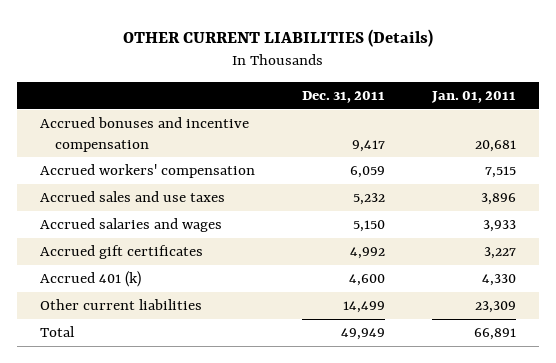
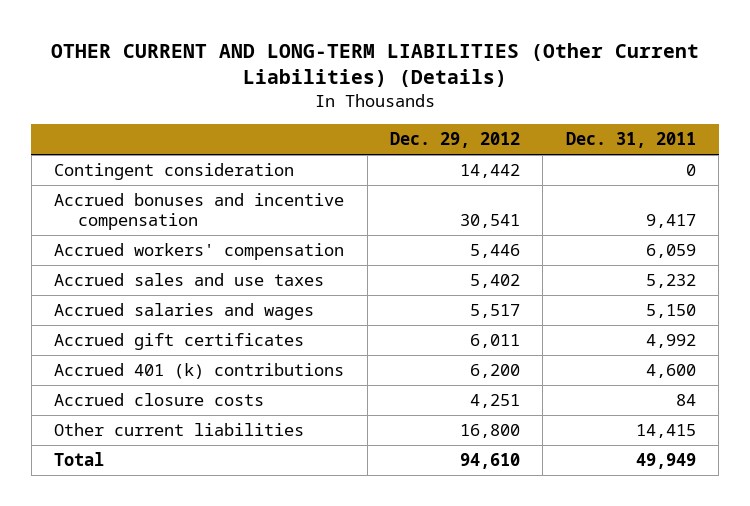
[122,28,433,47] OTHER CURRENT LIABILITIES (Details) -> [50,42,699,87] OTHER CURRENT AND LONG-TERM LIABILITIES (Other Current Liabilities) (Details)
[430,91,516,104] Jan. 01, 2011 -> none
none -> [389,132,520,149] Dec. 29, 2012
none -> [54,163,295,181] Contingent consideration
[40,271,142,288] Accrued 401 (k) -> [54,363,345,380] Accrued 401 (k) contributions
none -> [54,393,265,407] Accrued closure costs
[342,301,385,314] 14,499 -> [635,424,696,439] 14,415

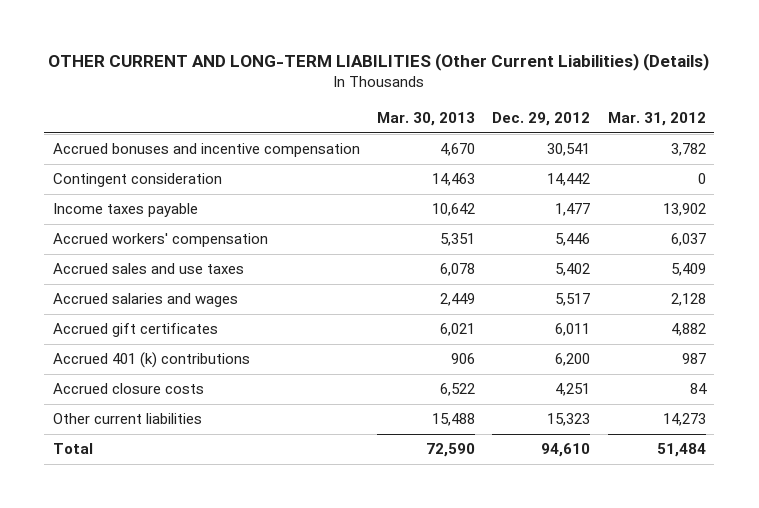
[565,132,696,149] Dec. 31, 2011 -> none
none -> [377,111,476,126] Mar. 30, 2013
none -> [607,111,706,126] Mar. 31, 2012
[54,163,295,181] Contingent consideration -> [52,173,222,188] Contingent consideration
none -> [52,203,198,218] Income taxes payable
[459,424,520,439] 16,800 -> [547,413,591,427] 15,323

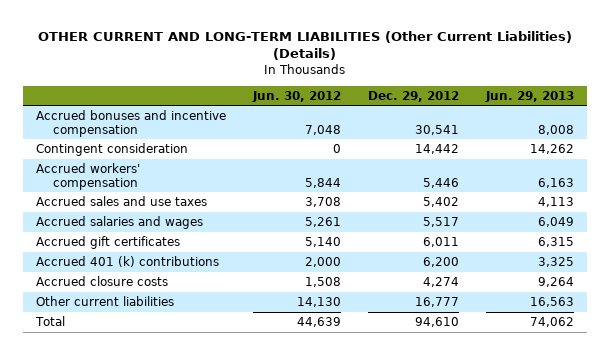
[377,111,476,126] Mar. 30, 2013 -> none
[607,111,706,126] Mar. 31, 2012 -> none
none -> [251,90,341,102] Jun. 30, 2012
none -> [484,90,574,102] Jun. 29, 2013
[52,203,198,218] Income taxes payable -> none
[555,383,591,397] 4,251 -> [422,277,459,288] 4,274
[547,413,591,427] 15,323 -> [414,297,459,308] 16,777

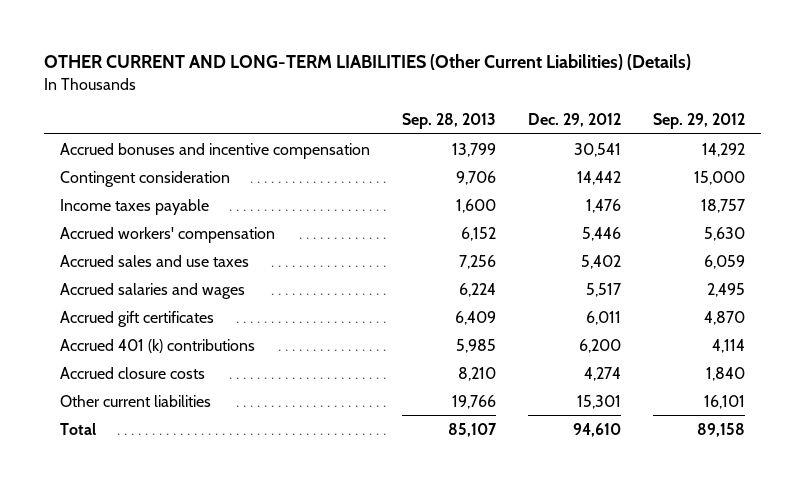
[251,90,341,102] Jun. 30, 2012 -> none
[484,90,574,102] Jun. 29, 2013 -> none
none -> [401,113,496,130] Sep. 28, 2013
none -> [652,113,745,130] Sep. 29, 2012
none -> [59,198,209,215] Income taxes payable
[414,297,459,308] 16,777 -> [576,394,621,409] 15,301

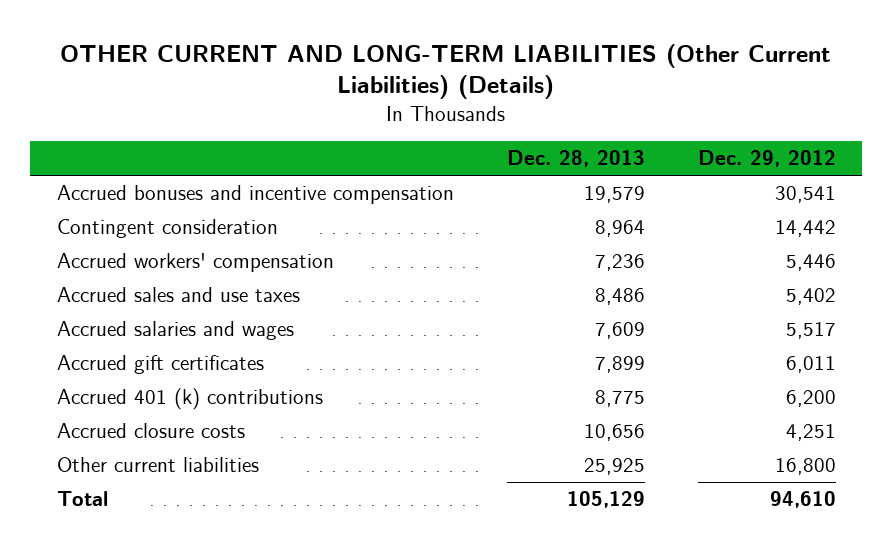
[401,113,496,130] Sep. 28, 2013 -> none
[652,113,745,130] Sep. 29, 2012 -> none
none -> [506,150,645,168] Dec. 28, 2013
[59,198,209,215] Income taxes payable -> none
[583,366,621,381] 4,274 -> [785,424,836,442] 4,251
[576,394,621,409] 15,301 -> [774,458,836,476] 16,800

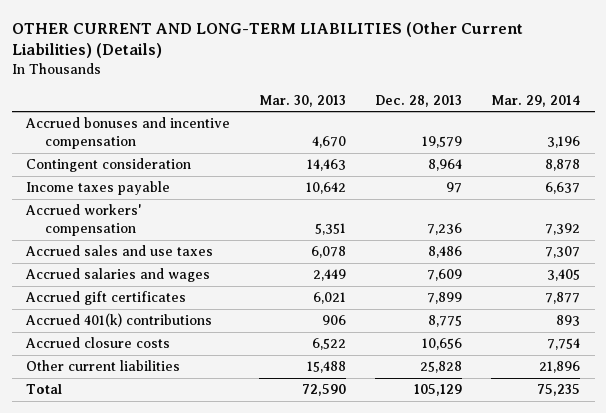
[697,150,836,168] Dec. 29, 2012 -> none
none -> [259,94,347,107] Mar. 30, 2013
none -> [491,94,581,107] Mar. 29, 2014
none -> [26,181,171,196] Income taxes payable
[56,388,323,411] Accrued 401 (k) contributions -> [25,313,213,328] Accrued 401(k) contributions
[583,458,645,476] 25,925 -> [420,361,463,374] 25,828

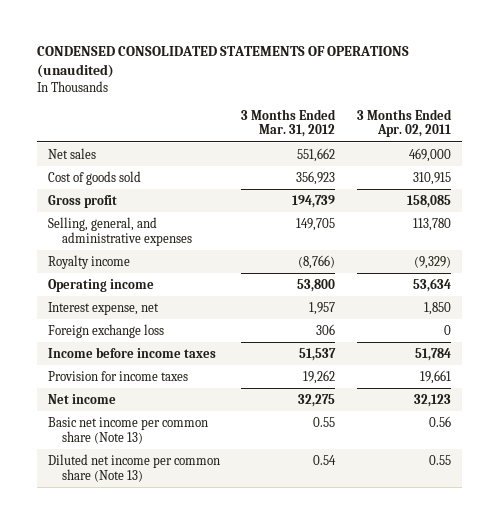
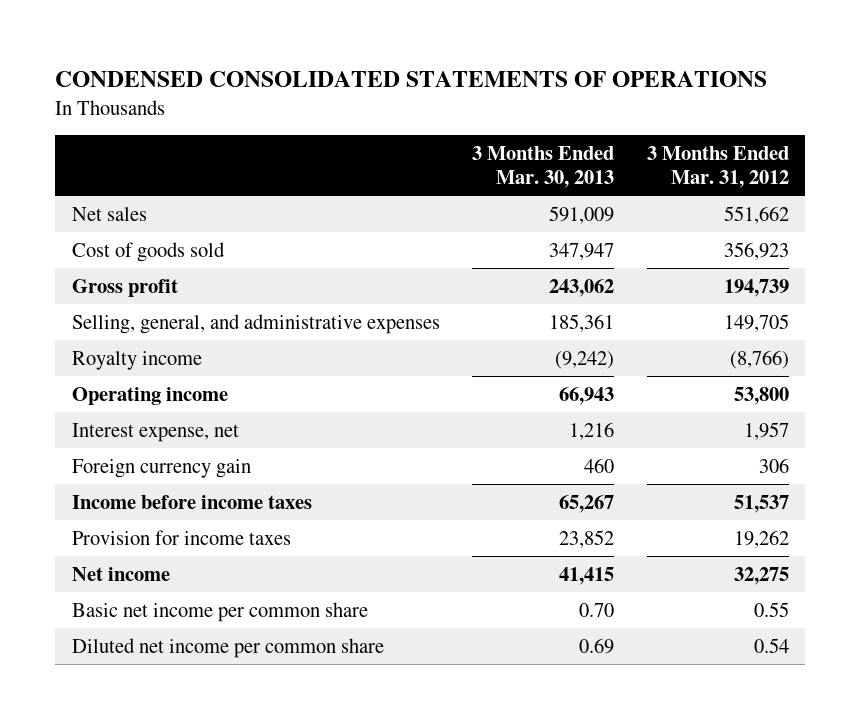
[36,45,409,78] CONDENSED CONSOLIDATED STATEMENTS OF OPERATIONS (unaudited) -> [55,71,768,88] CONDENSED CONSOLIDATED STATEMENTS OF OPERATIONS
[357,108,453,138] 3 Months Ended Apr. 02, 2011 -> none
none -> [472,145,615,189] 3 Months Ended Mar. 30, 2013
[47,323,164,338] Foreign exchange loss -> none
none -> [71,458,251,478] Foreign currency gain
[47,416,208,444] Basic net income per common share (Note 13) -> [71,601,368,622] Basic net income per common share
[47,453,220,482] Diluted net income per common share (Note 13) -> [71,637,384,658] Diluted net income per common share

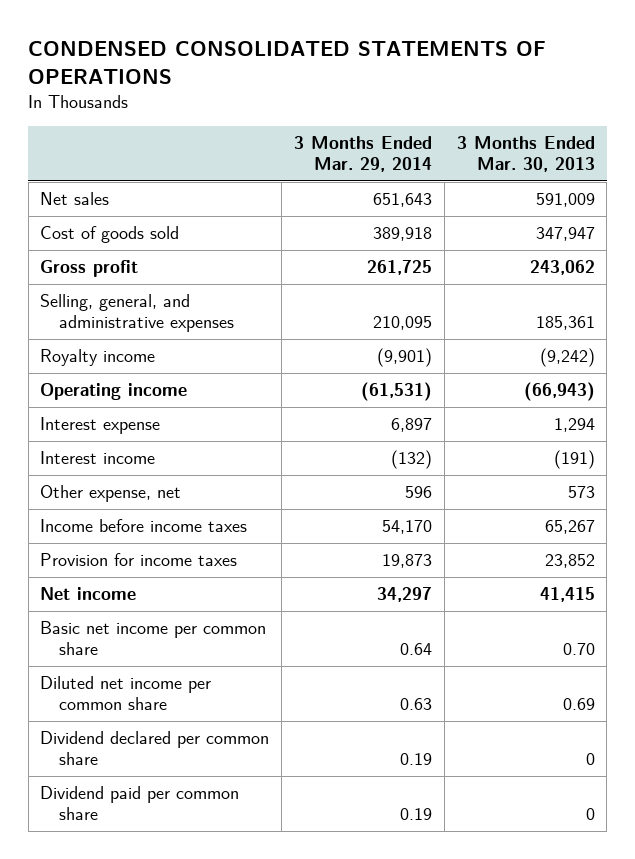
[646,145,789,189] 3 Months Ended Mar. 31, 2012 -> none
none -> [294,135,433,173] 3 Months Ended Mar. 29, 2014
[71,458,251,478] Foreign currency gain -> none
[559,386,615,405] 66,943 -> [523,382,595,402] (66,943)
[71,422,239,442] Interest expense, net -> [40,417,161,435] Interest expense
[569,421,615,440] 1,216 -> [553,418,595,433] 1,294
none -> [40,451,156,465] Interest income
none -> [40,485,182,503] Other expense, net
none -> [40,731,270,766] Dividend declared per common share
none -> [40,786,240,821] Dividend paid per common share

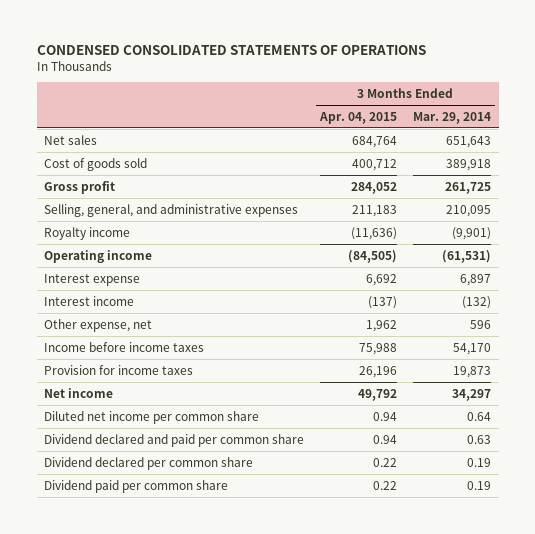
[456,135,595,173] 3 Months Ended Mar. 30, 2013 -> none
none -> [319,111,398,124] Apr. 04, 2015
[40,621,267,656] Basic net income per common share -> [44,410,260,424] Diluted net income per common share
[40,676,212,711] Diluted net income per common share -> [44,433,305,447] Dividend declared and paid per common share

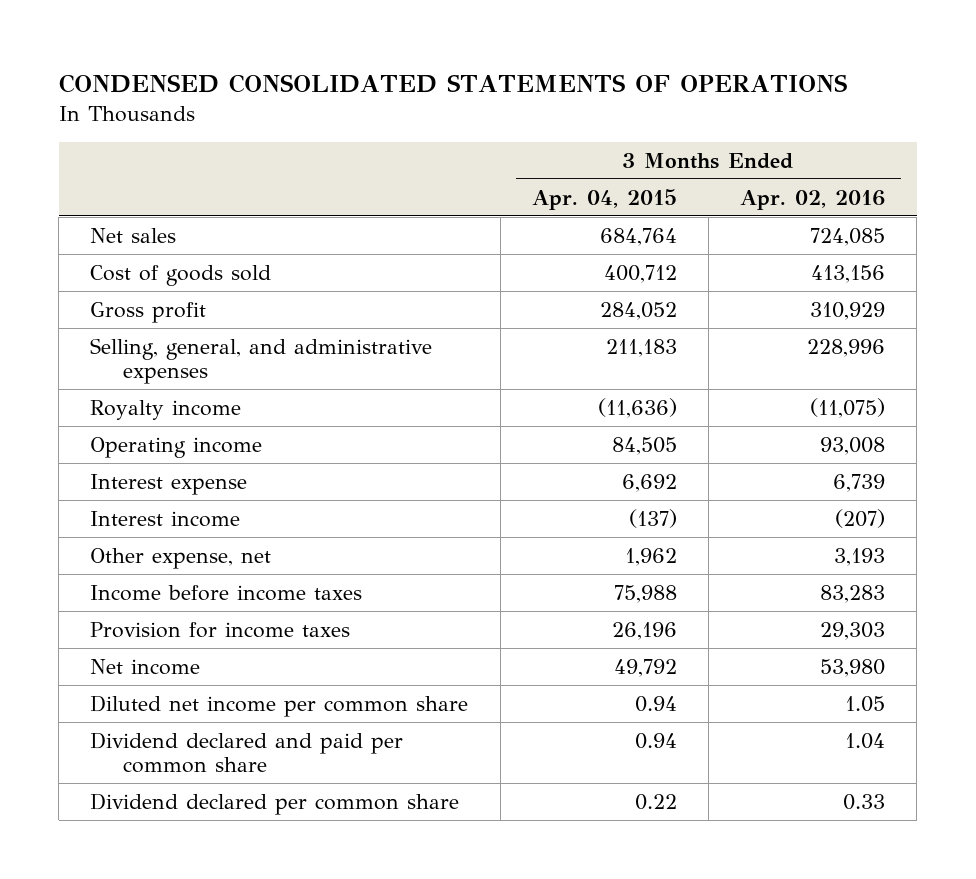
[412,111,491,124] Mar. 29, 2014 -> none
none -> [740,189,886,210] Apr. 02, 2016
[348,249,398,263] (84,505) -> [611,436,677,455] 84,505
[44,479,229,493] Dividend paid per common share -> none

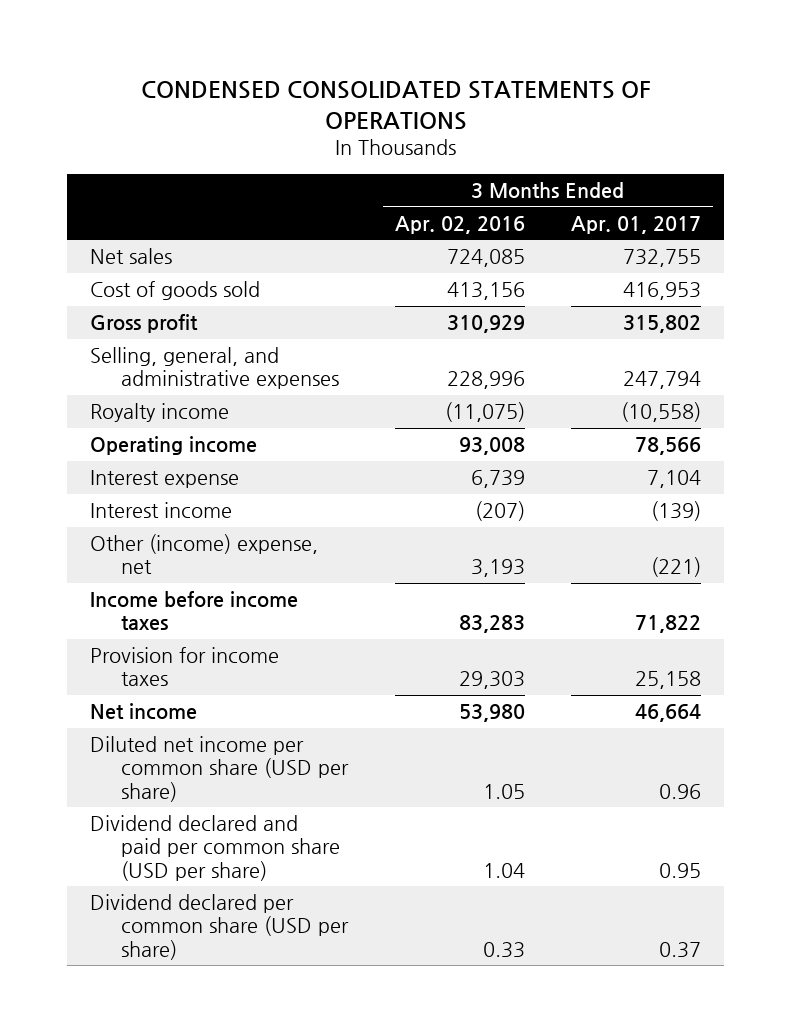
[531,188,677,210] Apr. 04, 2015 -> none
none -> [571,215,702,234] Apr. 01, 2017
[90,547,272,569] Other expense, net -> [90,534,319,575] Other (income) expense, net
[90,694,469,717] Diluted net income per common share -> [90,736,350,802] Diluted net income per common share (USD per share)
[90,731,404,774] Dividend declared and paid per common share -> [90,815,341,881] Dividend declared and paid per common share (USD per share)
[90,792,460,815] Dividend declared per common share -> [90,894,350,960] Dividend declared per common share (USD per share)

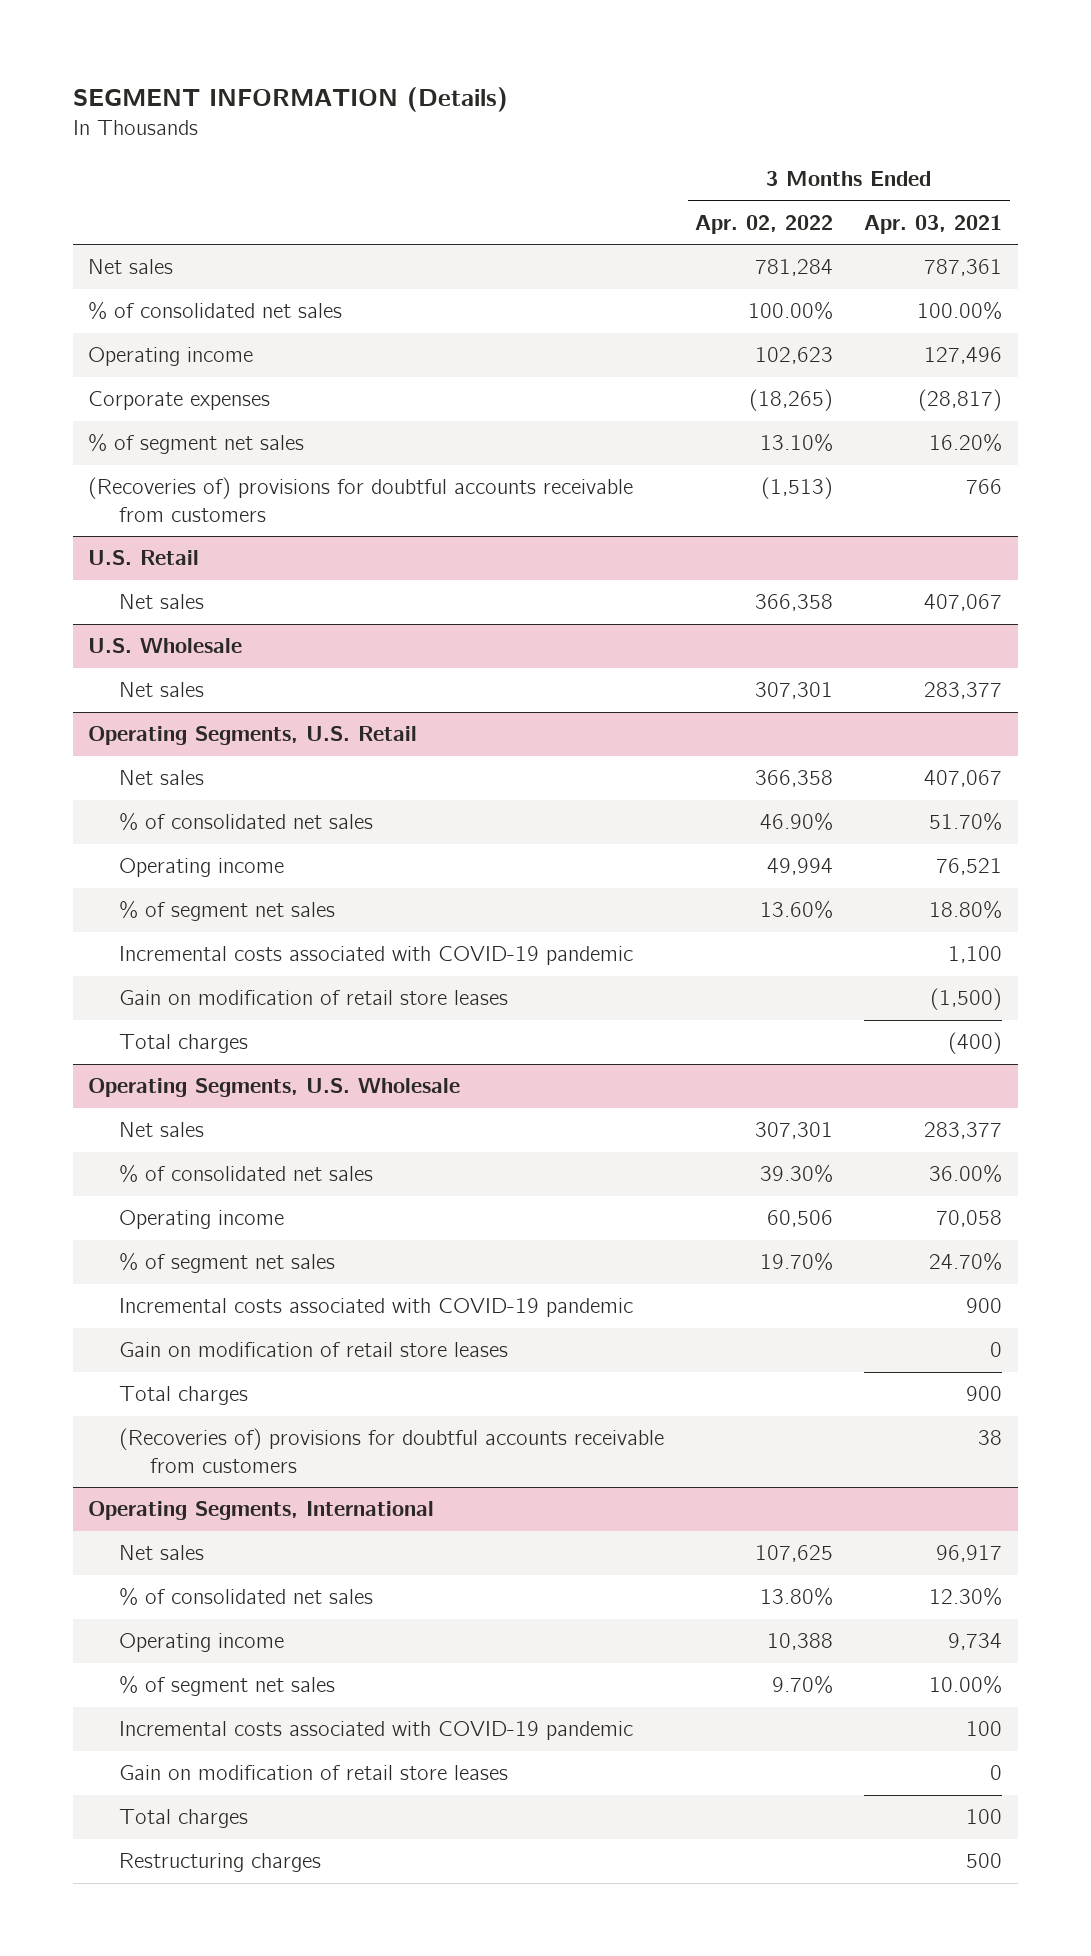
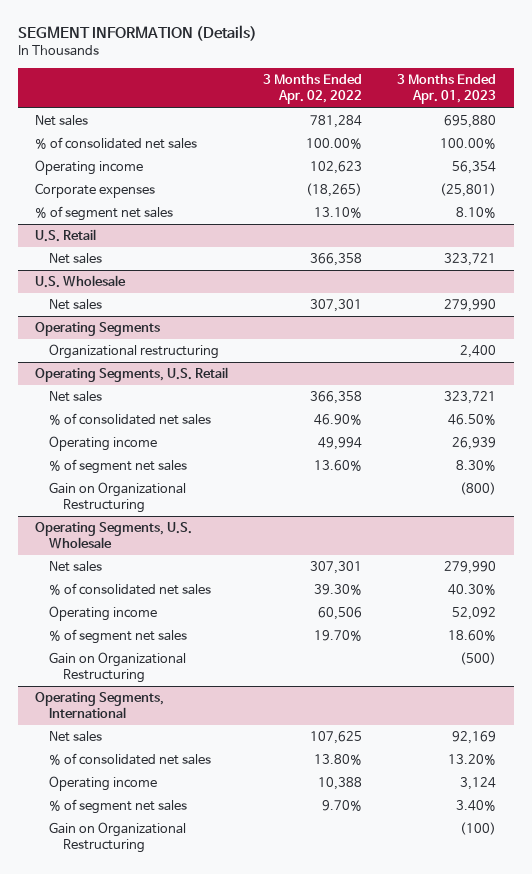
[864,214,1003,234] Apr. 03, 2021 -> none
none -> [397,74,497,105] 3 Months Ended Apr. 01, 2023
[88,477,634,522] (Recoveries of) provisions for doubtful accounts receivable from customers -> none
none -> [35,322,161,337] Operating Segments
none -> [49,344,220,360] Organizational restructuring
[119,946,634,966] Incremental costs associated with COVID-19 pandemic -> none
[119,990,509,1006] Gain on modification of retail store leases -> none
[119,1034,249,1054] Total charges -> none
none -> [49,482,187,514] Gain on Organizational Restructuring
[119,1298,634,1318] Incremental costs associated with COVID-19 pandemic -> none
[119,1342,509,1358] Gain on modification of retail store leases -> none
[119,1386,249,1406] Total charges -> none
[119,1428,665,1473] (Recoveries of) provisions for doubtful accounts receivable from customers -> none
none -> [49,652,187,684] Gain on Organizational Restructuring
[119,1721,634,1741] Incremental costs associated with COVID-19 pandemic -> none
[119,1765,509,1781] Gain on modification of retail store leases -> none
[119,1809,249,1829] Total charges -> none
[119,1853,322,1873] Restructuring charges -> none
none -> [49,822,187,854] Gain on Organizational Restructuring

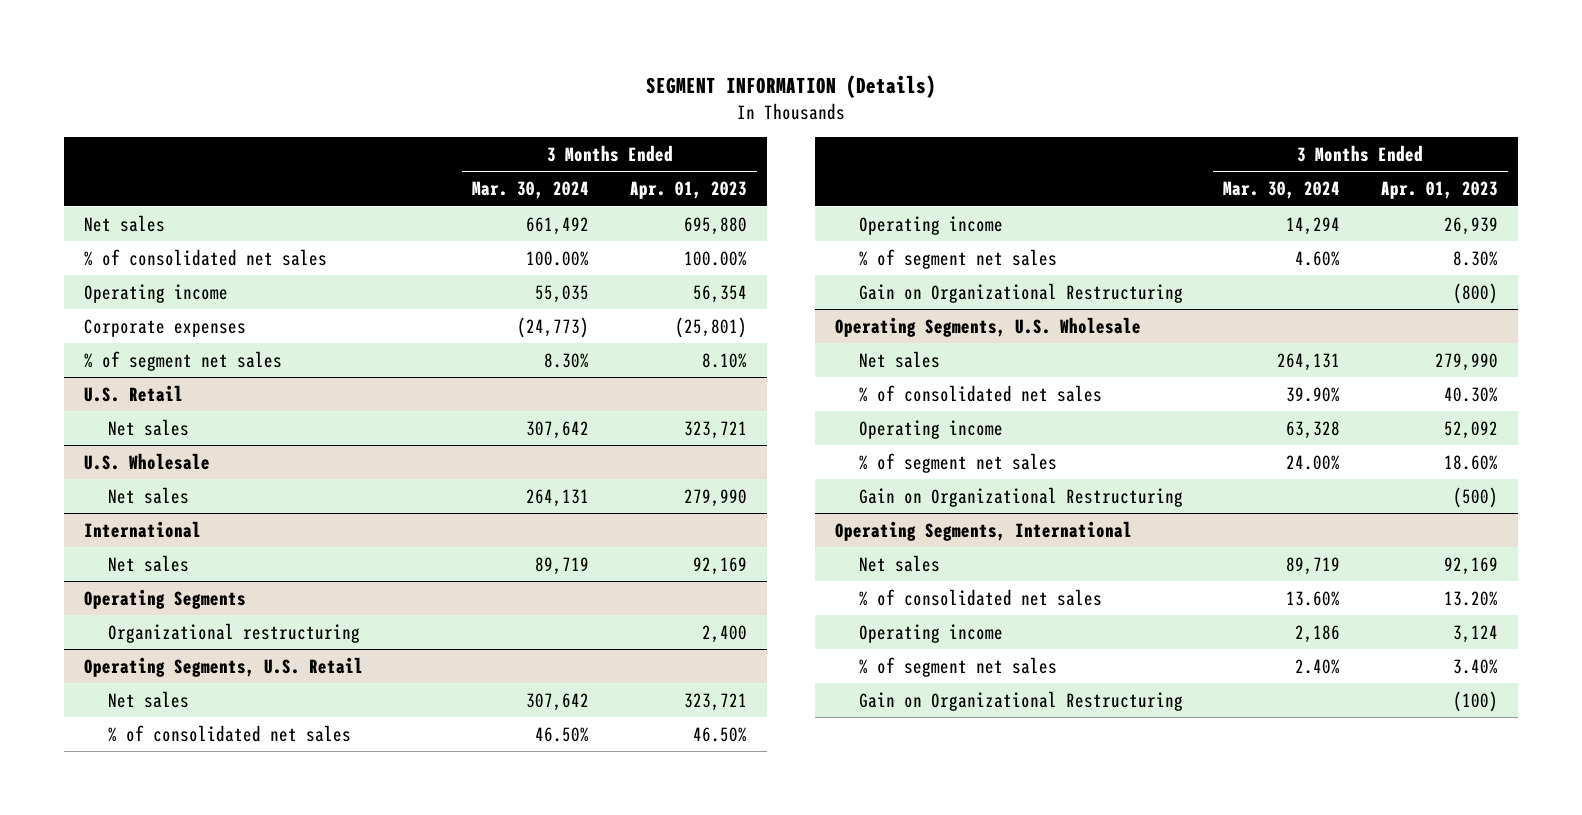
[263,74,363,105] 3 Months Ended Apr. 02, 2022 -> none
none -> [472,181,590,200] Mar. 30, 2024
none -> [84,520,202,538] International
none -> [107,554,189,572] Net sales

